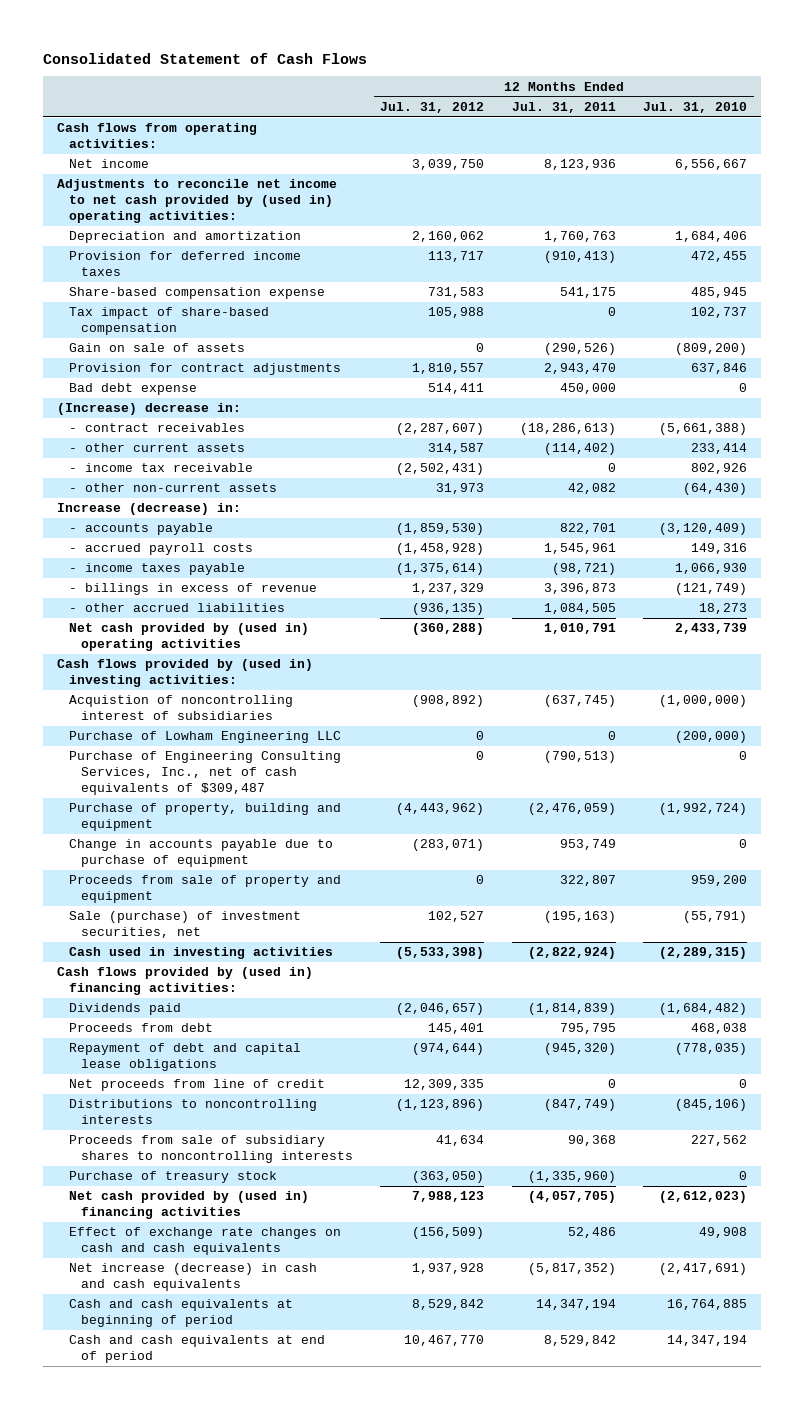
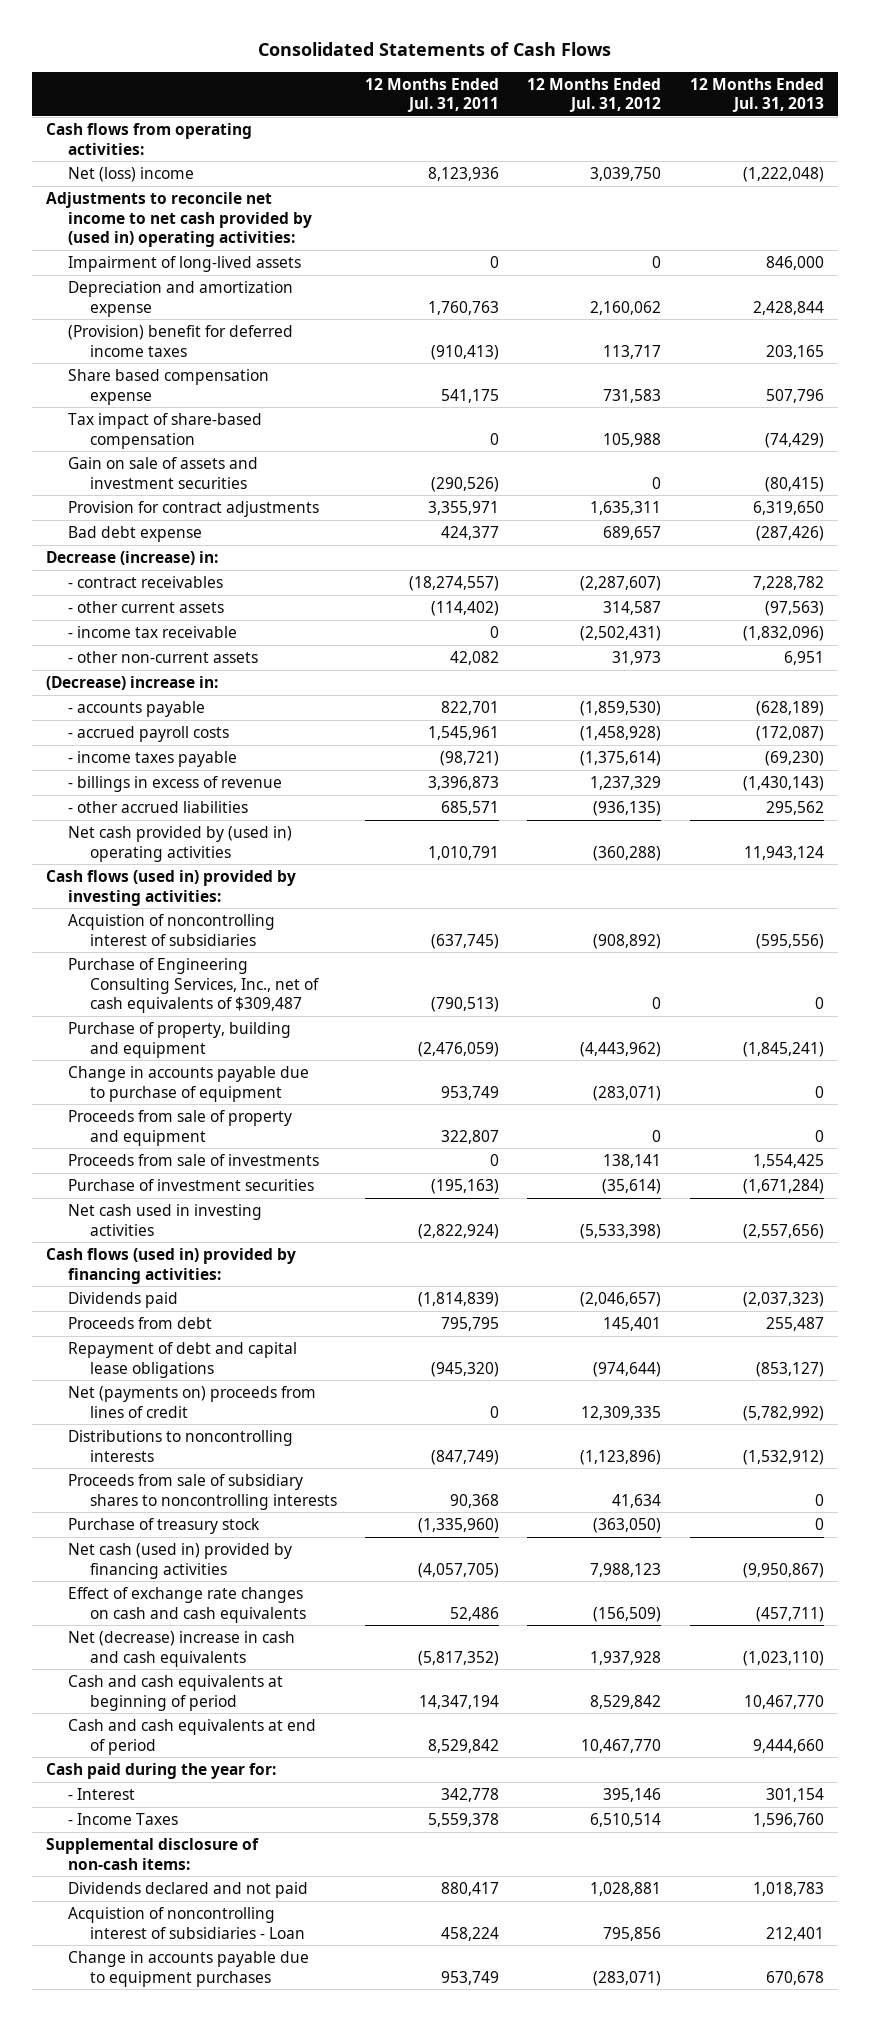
[43,52,368,64] Consolidated Statement of Cash Flows -> [257,42,611,57] Consolidated Statements of Cash Flows
[642,101,747,113] Jul. 31, 2010 -> none
none -> [689,77,824,113] 12 Months Ended Jul. 31, 2013
[69,159,150,169] Net income -> [68,166,195,182] Net (loss) income
none -> [68,255,302,272] Impairment of long-lived assets
[69,231,302,244] Depreciation and amortization -> [68,280,294,317] Depreciation and amortization expense
[69,251,302,277] Provision for deferred income taxes -> [68,324,294,357] (Provision) benefit for deferred income taxes
[69,287,326,300] Share-based compensation expense -> [68,368,270,405] Share based compensation expense
[69,343,246,353] Gain on sale of assets -> [68,456,259,489] Gain on sale of assets and investment securities
[412,363,485,375] 1,810,557 -> [590,500,662,515] 1,635,311
[543,363,616,375] 2,943,470 -> [428,500,500,515] 3,355,971
[428,383,485,395] 514,411 -> [603,525,662,540] 689,657
[559,383,616,395] 450,000 -> [441,525,500,540] 424,377
[57,403,242,416] (Increase) decrease in: -> [45,550,218,565] Decrease (increase) in:
[519,423,616,436] (18,286,613) -> [409,575,500,591] (18,274,557)
[57,503,242,516] Increase (decrease) in: -> [45,675,218,690] (Decrease) increase in:
[543,603,616,615] 1,084,505 -> [441,800,500,815] 685,571
[57,659,314,688] Cash flows provided by (used in) investing activities: -> [45,869,296,906] Cash flows (used in) provided by investing activities:
[69,731,342,744] Purchase of Lowham Engineering LLC -> none
none -> [68,1153,320,1166] Proceeds from sale of investments
[69,911,302,939] Sale (purchase) of investment securities, net -> [68,1178,315,1191] Purchase of investment securities
[428,911,485,923] 102,527 -> [602,1178,662,1194] (35,614)
[69,947,334,960] Cash used in investing activities -> [68,1203,263,1236] Net cash used in investing activities
[57,967,314,996] Cash flows provided by (used in) financing activities: -> [45,1247,296,1284] Cash flows (used in) provided by financing activities:
[69,1079,326,1092] Net proceeds from line of credit -> [68,1385,317,1418] Net (payments on) proceeds from lines of credit
[69,1191,310,1220] Net cash provided by (used in) financing activities -> [68,1542,293,1579] Net cash (used in) provided by financing activities
[69,1263,318,1292] Net increase (decrease) in cash and cash equivalents -> [68,1630,296,1667] Net (decrease) increase in cash and cash equivalents
none -> [45,1762,276,1779] Cash paid during the year for:
none -> [68,1787,136,1800] - Interest
none -> [68,1812,179,1825] - Income Taxes
none -> [45,1837,259,1870] Supplemental disclosure of non-cash items:
none -> [68,1881,309,1898] Dividends declared and not paid
none -> [68,1906,306,1939] Acquistion of noncontrolling interest of subsidiaries - Loan
none -> [68,1950,310,1987] Change in accounts payable due to equipment purchases

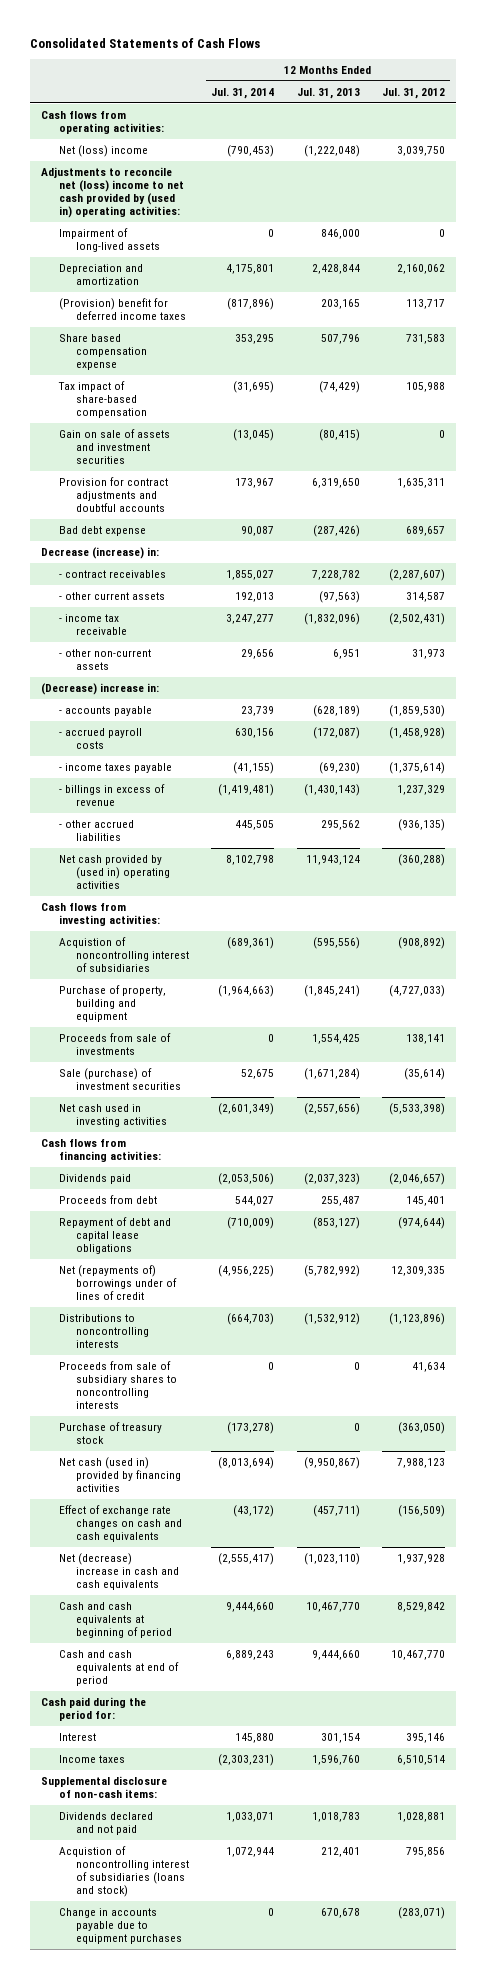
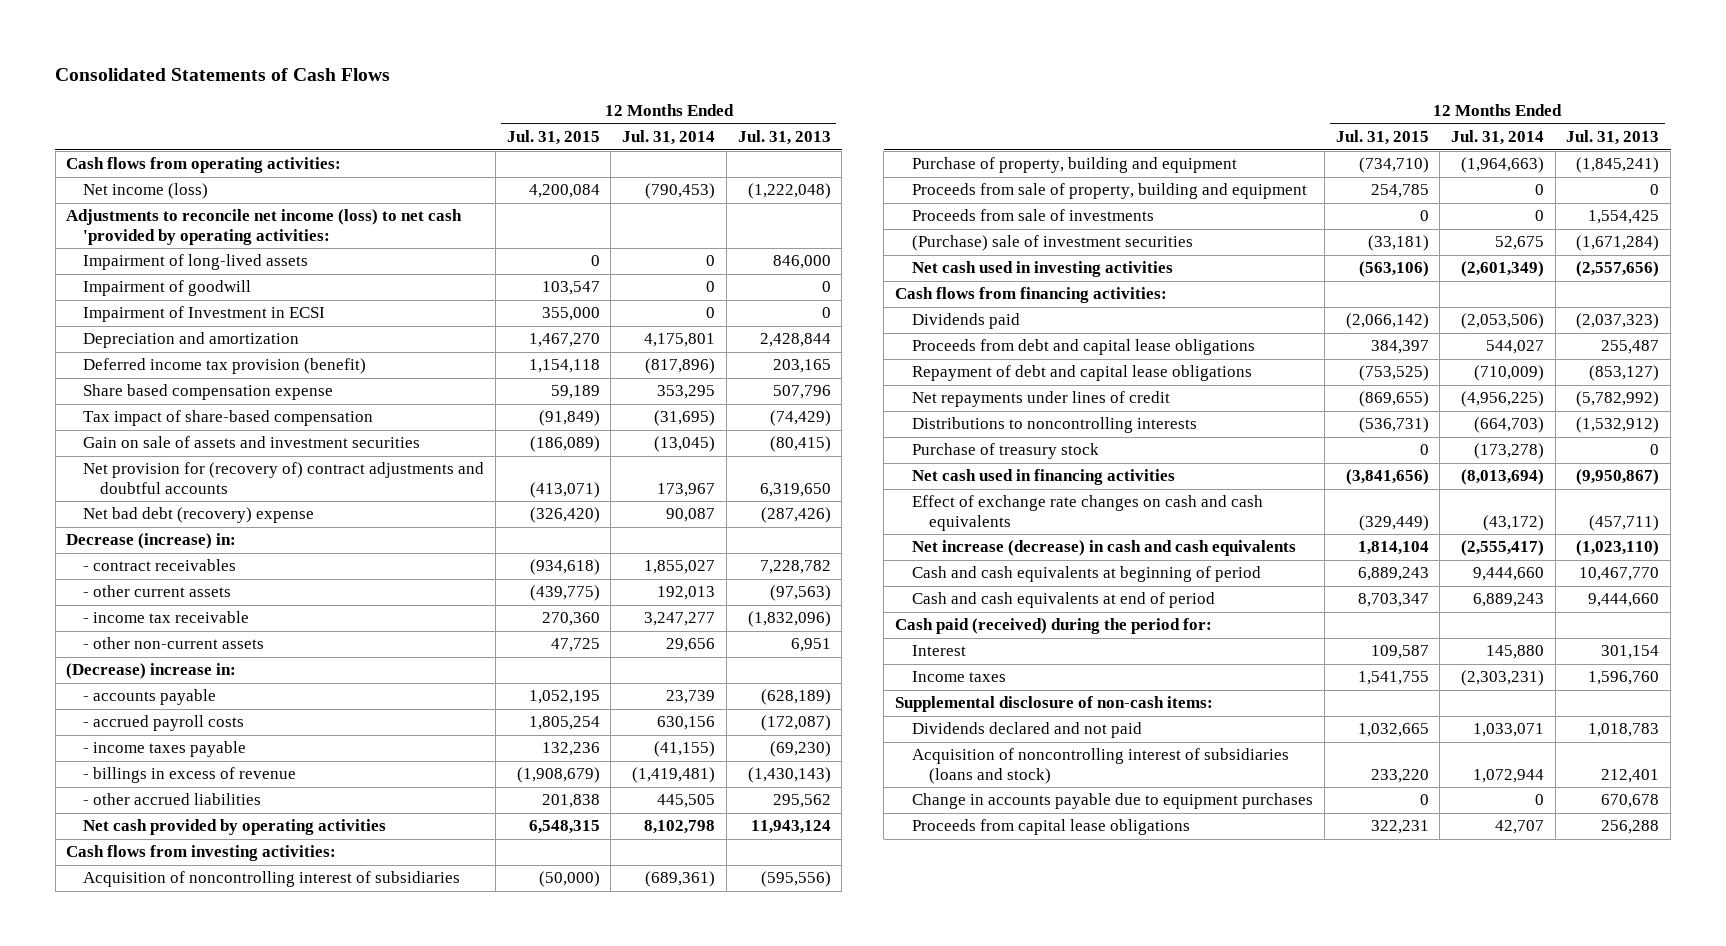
[381,87,445,99] Jul. 31, 2012 -> none
none -> [506,130,600,146] Jul. 31, 2015
[58,144,148,157] Net (loss) income -> [83,183,209,200] Net income (loss)
[41,166,184,219] Adjustments to reconcile net (loss) income to net cash provided by (used in) operating activities: -> [66,209,463,245] Adjustments to reconcile net income (loss) to net cash 'provided by operating activities:
none -> [83,280,252,297] Impairment of goodwill
none -> [83,306,326,323] Impairment of Investment in ECSI
[58,297,187,321] (Provision) benefit for deferred income taxes -> [83,358,367,375] Deferred income tax provision (benefit)
[58,476,168,513] Provision for contract adjustments and doubtful accounts -> [83,462,485,494] Net provision for (recovery of) contract adjustments and doubtful accounts
[58,525,146,536] Bad debt expense -> [83,507,315,524] Net bad debt (recovery) expense
[58,854,171,890] Net cash provided by (used in) operating activities -> [83,819,387,836] Net cash provided by operating activities
[58,936,190,973] Acquistion of noncontrolling interest of subsidiaries -> [83,871,461,888] Acquisition of noncontrolling interest of subsidiaries
none -> [912,183,1308,200] Proceeds from sale of property, building and equipment
[58,1067,182,1091] Sale (purchase) of investment securities -> [912,235,1194,252] (Purchase) sale of investment securities
[58,1194,157,1204] Proceeds from debt -> [912,339,1256,356] Proceeds from debt and capital lease obligations
[58,1264,178,1301] Net (repayments of) borrowings under of lines of credit -> [912,391,1171,408] Net repayments under lines of credit
[58,1360,178,1410] Proceeds from sale of subsidiary shares to noncontrolling interests -> none
[58,1456,182,1493] Net cash (used in) provided by financing activities -> [912,469,1176,486] Net cash used in financing activities
[58,1552,180,1591] Net (decrease) increase in cash and cash equivalents -> [912,540,1297,557] Net increase (decrease) in cash and cash equivalents
[41,1696,147,1722] Cash paid during the period for: -> [895,618,1213,635] Cash paid (received) during the period for:
[58,1845,190,1898] Acquistion of noncontrolling interest of subsidiaries (loans and stock) -> [912,748,1290,784] Acquisition of noncontrolling interest of subsidiaries (loans and stock)
none -> [912,819,1191,836] Proceeds from capital lease obligations

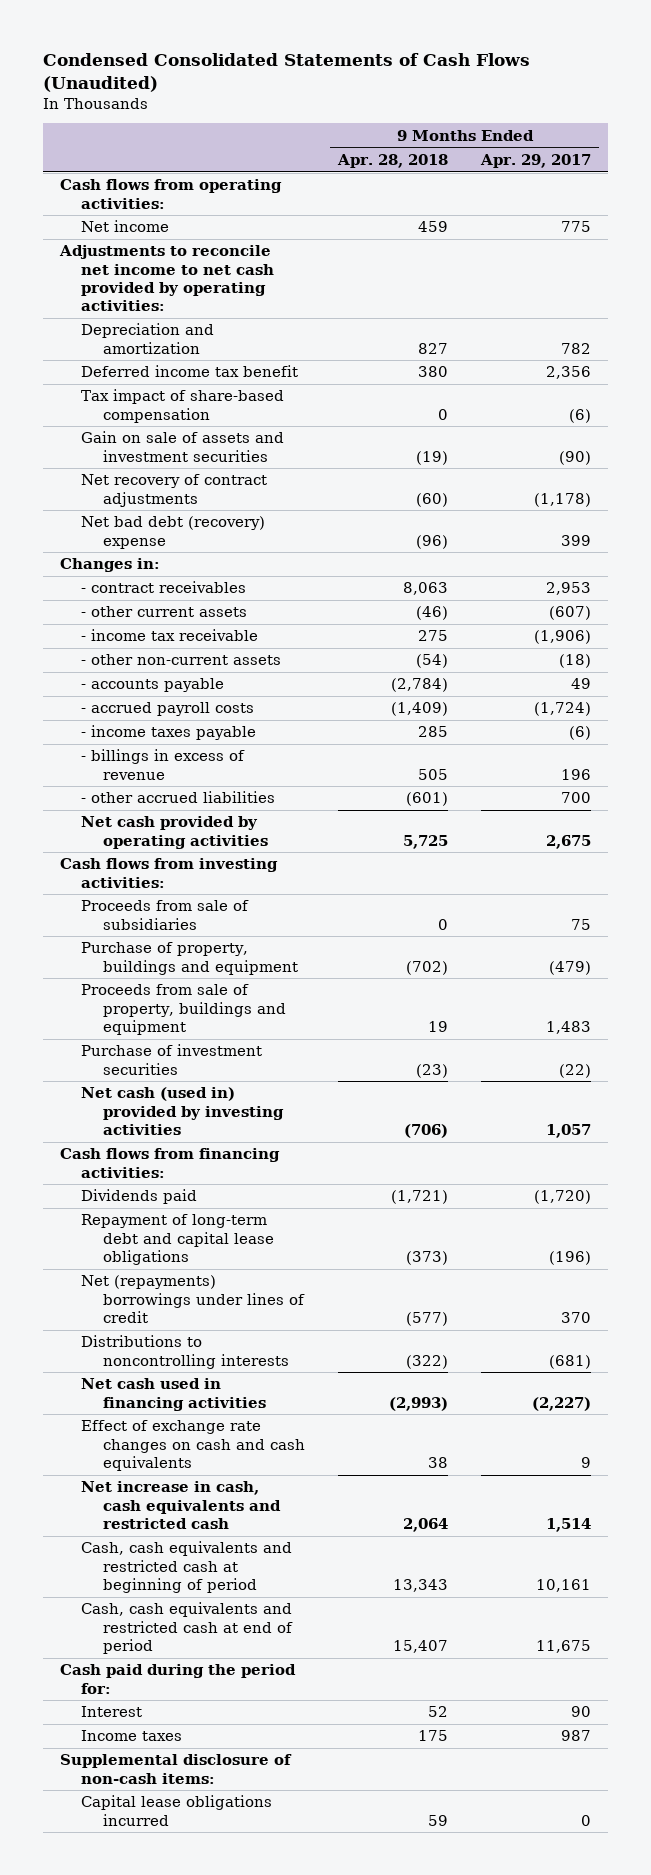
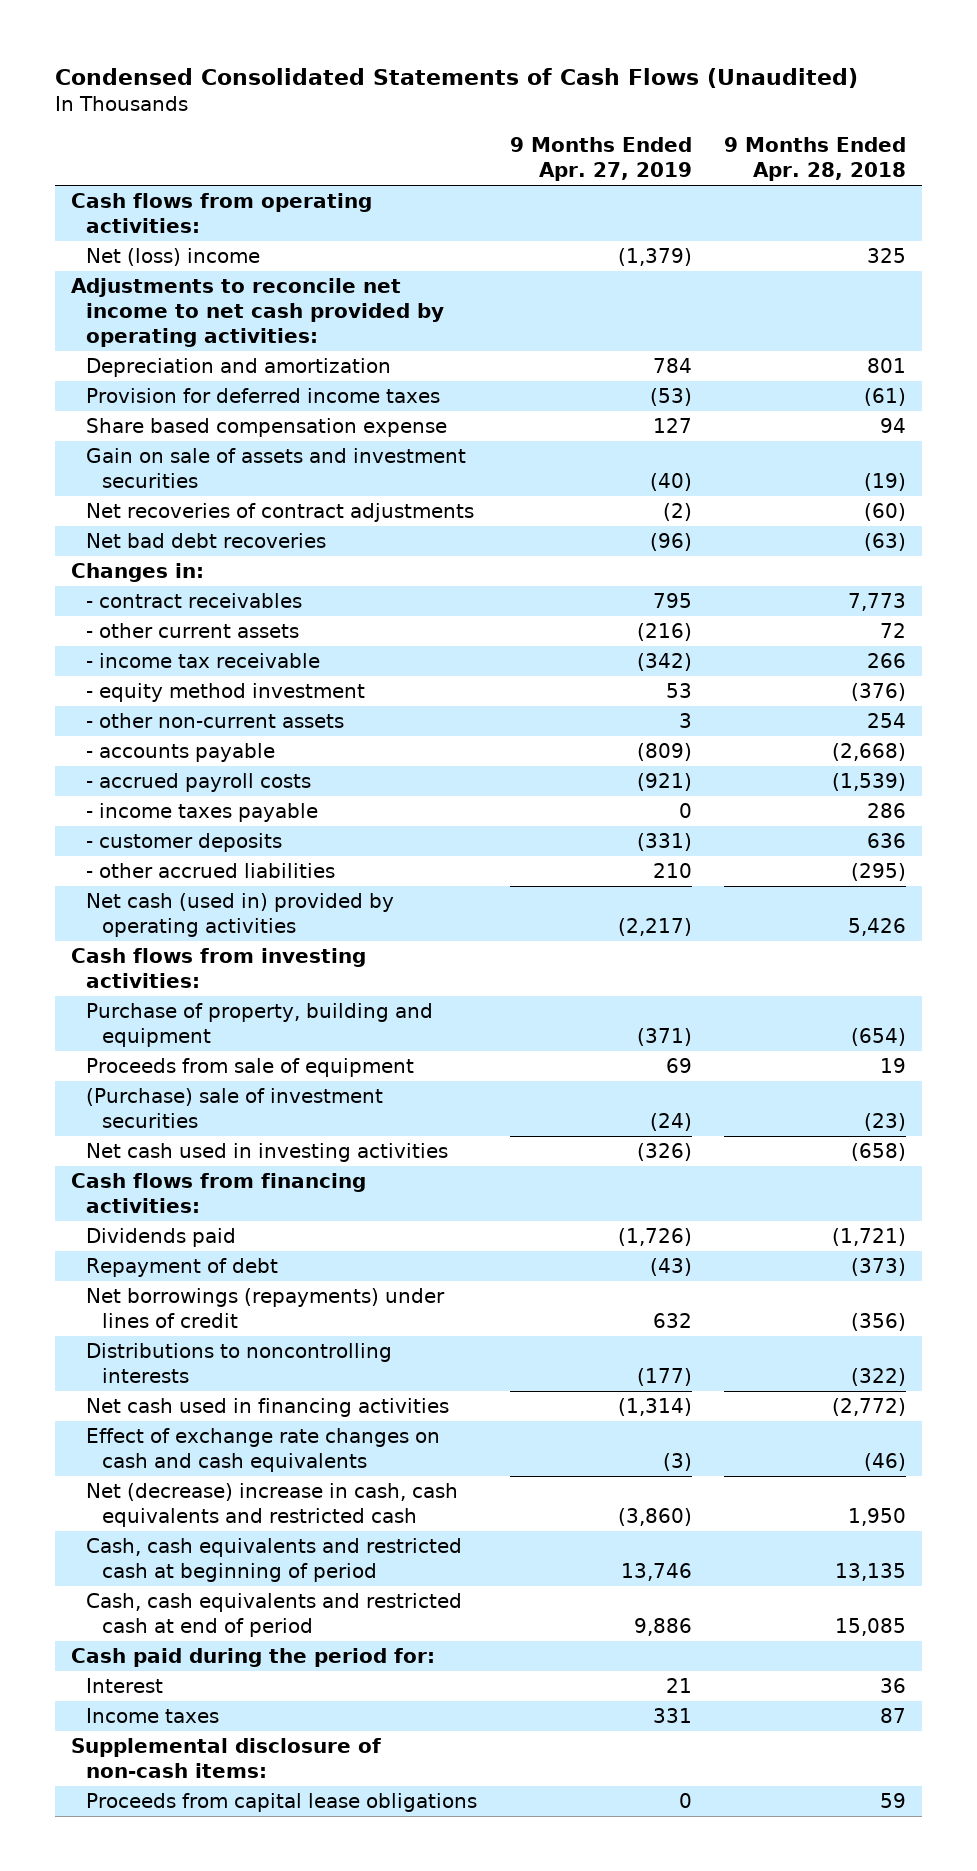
[480,153,592,168] Apr. 29, 2017 -> none
none -> [509,137,692,182] 9 Months Ended Apr. 27, 2019
[81,220,170,233] Net income -> [86,248,261,267] Net (loss) income
[417,221,448,233] 459 -> [866,248,906,264] 325
[81,389,285,423] Tax impact of share-based compensation -> none
[417,342,448,354] 827 -> [866,358,906,374] 801
[81,365,299,378] Deferred income tax benefit -> [86,388,441,404] Provision for deferred income taxes
[417,366,448,378] 380 -> [863,388,906,407] (61)
none -> [86,418,448,438] Share based compensation expense
[81,474,268,507] Net recovery of contract adjustments -> [86,503,475,523] Net recoveries of contract adjustments
[81,516,266,549] Net bad debt (recovery) expense -> [86,533,327,549] Net bad debt recoveries
[415,534,448,549] (96) -> [863,533,906,552] (63)
[81,749,246,780] - billings in excess of revenue -> none
[402,582,448,596] 8,063 -> [847,593,906,612] 7,773
[415,606,448,621] (46) -> [879,623,906,639] 72
[417,630,448,642] 275 -> [866,653,906,669] 266
none -> [86,683,366,703] - equity method investment
[415,654,448,669] (54) -> [866,713,906,729] 254
[390,678,448,693] (2,784) -> [831,743,906,762] (2,668)
[390,702,448,717] (1,409) -> [831,773,906,792] (1,539)
[417,726,448,738] 285 -> [866,803,906,819] 286
none -> [86,833,283,853] - customer deposits
[405,792,448,807] (601) -> [850,863,906,882] (295)
[81,816,268,849] Net cash provided by operating activities -> [86,893,395,938] Net cash (used in) provided by operating activities
[402,834,448,849] 5,725 -> [847,918,906,937] 5,426
[81,900,250,930] Proceeds from sale of subsidiaries -> none
[81,942,298,975] Purchase of property, buildings and equipment -> [86,1003,434,1048] Purchase of property, building and equipment
[405,960,448,975] (702) -> [850,1028,906,1047] (654)
[81,984,286,1035] Proceeds from sale of property, buildings and equipment -> [86,1058,415,1078] Proceeds from sale of equipment
[81,1044,263,1075] Purchase of investment securities -> [86,1088,384,1129] (Purchase) sale of investment securities
[81,1087,284,1135] Net cash (used in) provided by investing activities -> [86,1143,449,1163] Net cash used in investing activities
[403,1123,448,1138] (706) -> [850,1143,906,1162] (658)
[81,1214,274,1265] Repayment of long-term debt and capital lease obligations -> [86,1258,279,1278] Repayment of debt
[81,1275,305,1323] Net (repayments) borrowings under lines of credit -> [86,1288,446,1329] Net borrowings (repayments) under lines of credit
[405,1311,448,1326] (577) -> [850,1313,906,1332] (356)
[388,1396,448,1411] (2,993) -> [831,1398,906,1417] (2,772)
[427,1456,448,1468] 38 -> [863,1453,906,1472] (46)
[81,1481,281,1529] Net increase in cash, cash equivalents and restricted cash -> [86,1483,459,1528] Net (decrease) increase in cash, cash equivalents and restricted cash
[402,1517,448,1532] 2,064 -> [847,1508,906,1527] 1,950
[392,1578,448,1592] 13,343 -> [834,1563,906,1582] 13,135
[392,1639,448,1653] 15,407 -> [834,1618,906,1637] 15,085
[427,1706,448,1718] 52 -> [879,1678,906,1694] 36
[417,1730,448,1742] 175 -> [879,1708,906,1724] 87
[81,1795,273,1826] Capital lease obligations incurred -> [86,1793,478,1813] Proceeds from capital lease obligations

